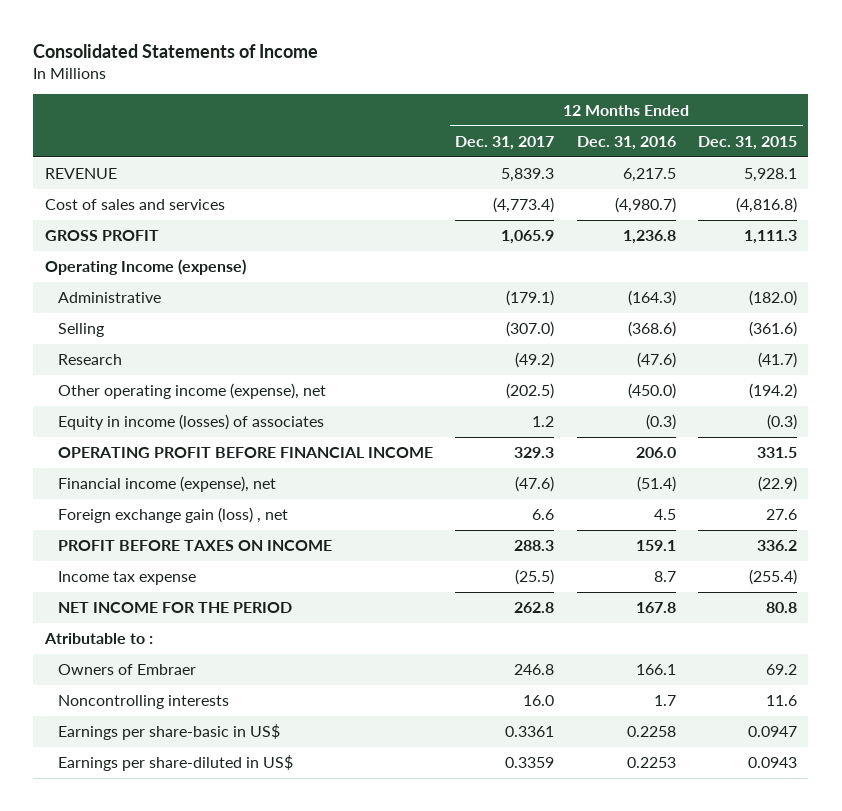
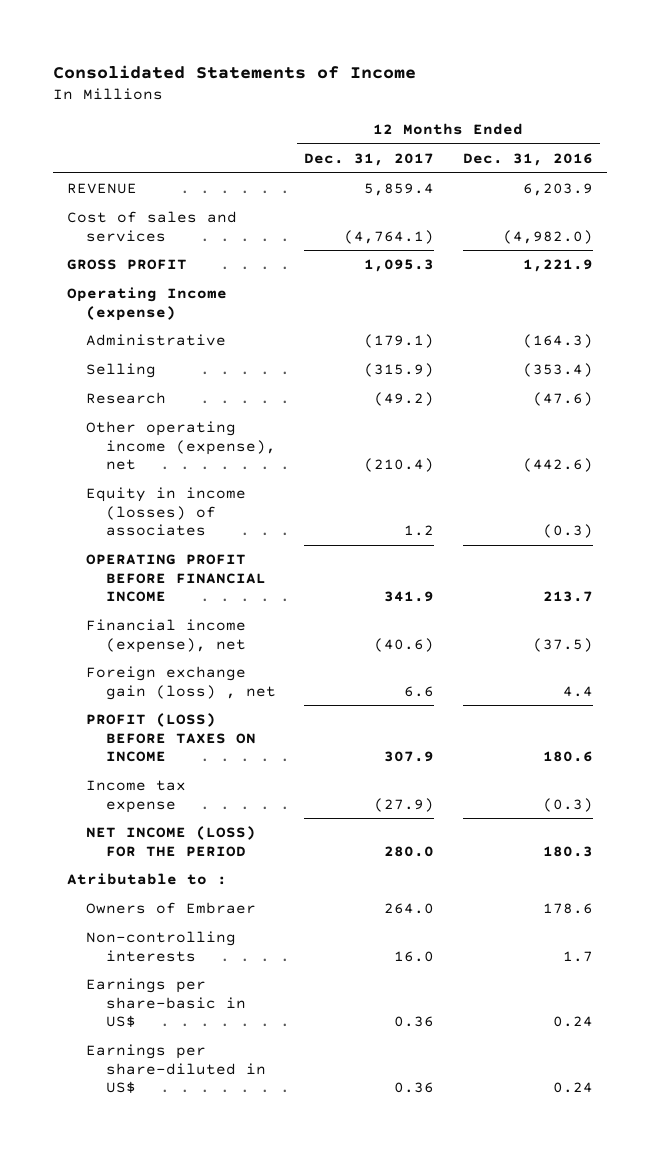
[697,135,797,150] Dec. 31, 2015 -> none
[501,168,555,183] 5,839.3 -> [364,183,435,197] 5,859.4
[622,168,676,183] 6,217.5 -> [522,183,593,197] 6,203.9
[493,197,555,214] (4,773.4) -> [344,229,435,244] (4,764.1)
[614,197,676,214] (4,980.7) -> [502,229,593,244] (4,982.0)
[501,230,555,245] 1,065.9 -> [364,259,435,273] 1,095.3
[622,230,676,245] 1,236.8 -> [522,259,593,273] 1,221.9
[506,321,555,338] (307.0) -> [364,363,435,378] (315.9)
[627,321,676,338] (368.6) -> [522,363,593,378] (353.4)
[506,383,555,400] (202.5) -> [364,458,435,473] (210.4)
[627,383,676,400] (450.0) -> [522,458,593,473] (442.6)
[514,447,555,459] 329.3 -> [384,591,435,603] 341.9
[635,447,676,459] 206.0 -> [542,591,593,603] 213.7
[515,476,555,493] (47.6) -> [374,637,435,652] (40.6)
[636,476,676,493] (51.4) -> [532,637,593,652] (37.5)
[653,509,676,521] 4.5 -> [562,685,593,697] 4.4
[57,540,332,552] PROFIT BEFORE TAXES ON INCOME -> [86,713,256,763] PROFIT (LOSS) BEFORE TAXES ON INCOME
[514,540,555,552] 288.3 -> [384,751,435,763] 307.9
[635,540,676,552] 159.1 -> [542,751,593,763] 180.6
[515,569,555,586] (25.5) -> [374,797,435,812] (27.9)
[653,571,676,583] 8.7 -> [542,797,593,812] (0.3)
[57,602,292,614] NET INCOME FOR THE PERIOD -> [86,826,257,857] NET INCOME (LOSS) FOR THE PERIOD
[514,602,555,614] 262.8 -> [384,845,435,857] 280.0
[635,602,676,614] 167.8 -> [542,845,593,857] 180.3
[514,664,555,676] 246.8 -> [384,903,435,915] 264.0
[635,664,676,676] 166.1 -> [542,903,593,915] 178.6
[57,695,229,710] Noncontrolling interests -> [86,931,237,962] Non-controlling interests
[505,726,555,738] 0.3361 -> [394,1016,435,1028] 0.36
[626,726,676,738] 0.2258 -> [552,1016,593,1028] 0.24
[505,757,555,769] 0.3359 -> [394,1082,435,1094] 0.36
[626,757,676,769] 0.2253 -> [552,1082,593,1094] 0.24

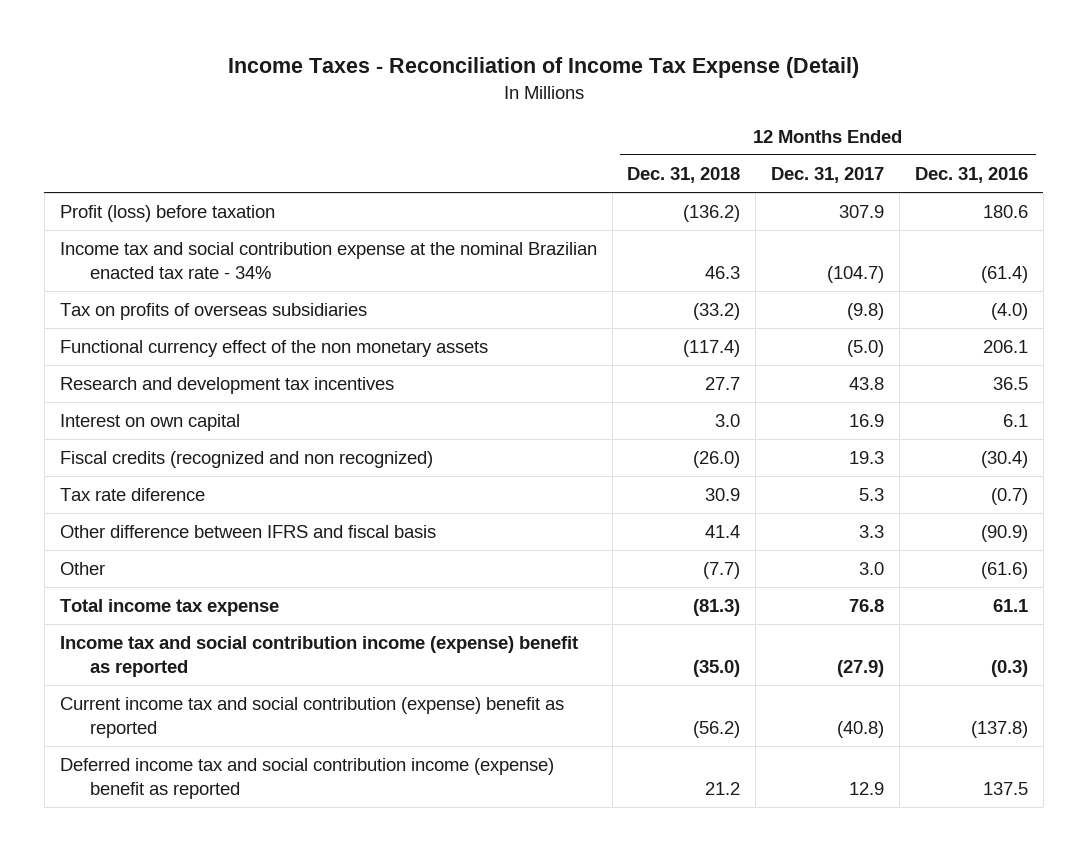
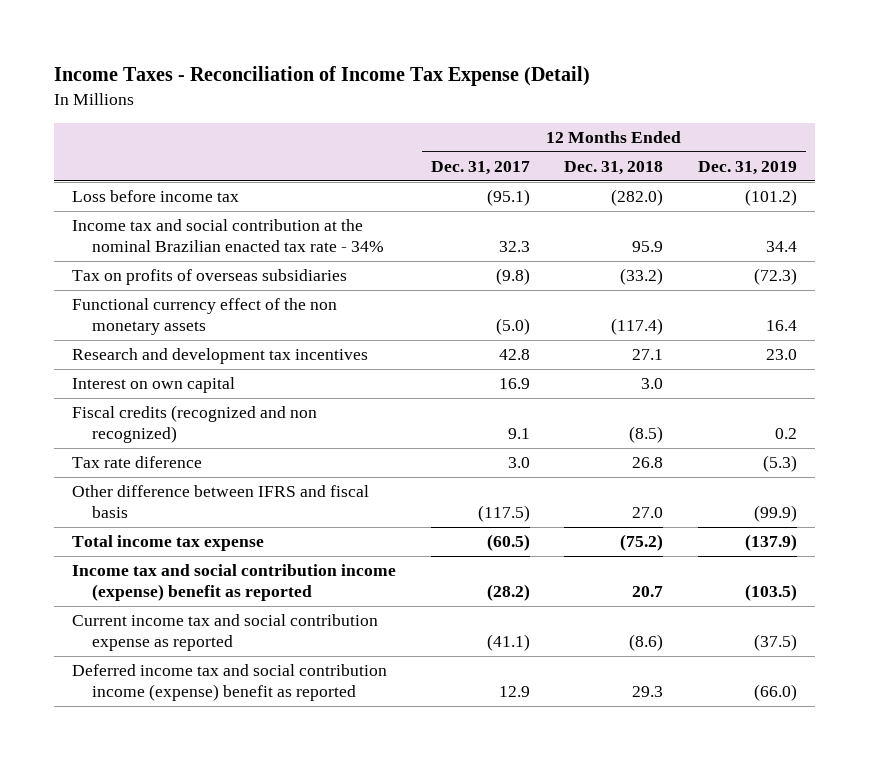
[914,167,1028,184] Dec. 31, 2016 -> none
none -> [698,160,798,175] Dec. 31, 2019
[59,205,275,223] Profit (loss) before taxation -> [71,190,239,203] Loss before income tax
[683,205,741,223] (136.2) -> [611,189,664,207] (282.0)
[839,205,885,219] 307.9 -> [486,189,530,207] (95.1)
[59,242,597,279] Income tax and social contribution expense at the nominal Brazilian enacted tax rate - 34% -> [71,219,385,253] Income tax and social contribution at the nominal Brazilian enacted tax rate - 34%
[705,265,741,279] 46.3 -> [632,241,664,253] 95.9
[827,265,885,283] (104.7) -> [498,241,530,253] 32.3
[705,377,741,391] 27.7 -> [632,349,664,361] 27.1
[849,377,885,391] 43.8 -> [498,349,530,361] 42.8
[59,562,105,576] Other -> none
[693,451,741,469] (26.0) -> [629,426,664,444] (8.5)
[849,451,885,465] 19.3 -> [507,428,530,440] 9.1
[705,488,741,502] 30.9 -> [632,457,664,469] 26.8
[859,488,885,502] 5.3 -> [507,457,530,469] 3.0
[705,525,741,539] 41.4 -> [632,507,664,519] 27.0
[859,525,885,539] 3.3 -> [477,505,530,523] (117.5)
[693,599,741,617] (81.3) -> [620,534,664,552] (75.2)
[849,599,885,613] 76.8 -> [486,534,530,552] (60.5)
[693,659,741,677] (35.0) -> [632,586,664,598] 20.7
[837,659,885,677] (27.9) -> [486,584,530,602] (28.2)
[59,697,564,738] Current income tax and social contribution (expense) benefit as reported -> [71,614,378,652] Current income tax and social contribution expense as reported
[693,720,741,738] (56.2) -> [629,634,664,652] (8.6)
[837,720,885,738] (40.8) -> [486,634,530,652] (41.1)
[705,781,741,795] 21.2 -> [632,686,664,698] 29.3

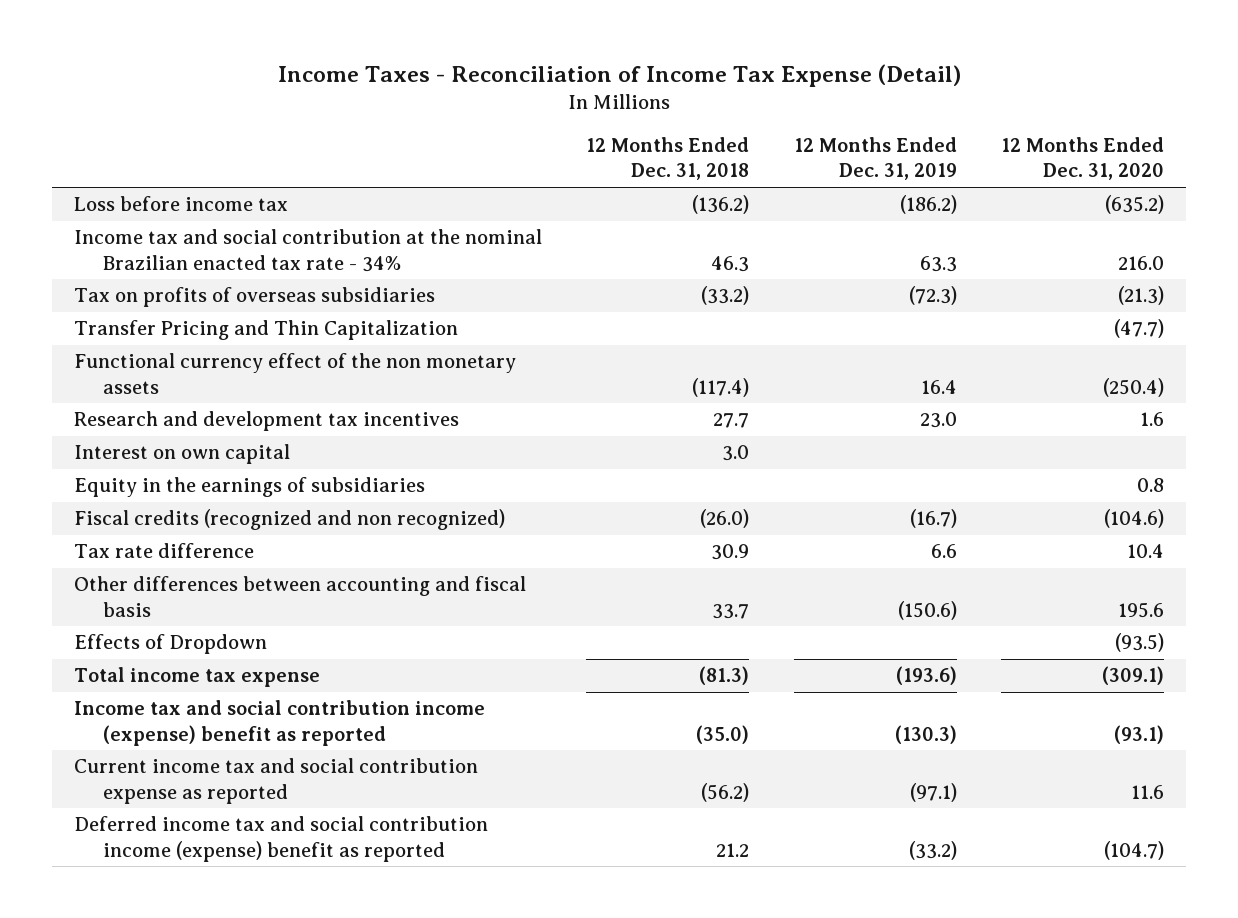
[430,160,530,175] Dec. 31, 2017 -> none
none -> [1001,137,1165,181] 12 Months Ended Dec. 31, 2020
[611,189,664,207] (282.0) -> [692,195,750,215] (136.2)
[745,189,798,207] (101.2) -> [899,195,957,215] (186.2)
[632,241,664,253] 95.9 -> [711,255,750,272] 46.3
[766,241,798,253] 34.4 -> [919,255,957,272] 63.3
none -> [73,320,458,341] Transfer Pricing and Thin Capitalization
[632,349,664,361] 27.1 -> [713,413,750,429] 27.7
none -> [73,477,425,498] Equity in the earnings of subsidiaries
[629,426,664,444] (8.5) -> [700,509,750,529] (26.0)
[775,428,798,440] 0.2 -> [909,509,957,529] (16.7)
[71,456,202,469] Tax rate diference -> [73,543,254,559] Tax rate difference
[632,457,664,469] 26.8 -> [711,544,750,561] 30.9
[763,455,798,473] (5.3) -> [930,544,957,559] 6.6
[71,485,369,519] Other difference between IFRS and fiscal basis -> [73,576,526,617] Other differences between accounting and fiscal basis
[632,507,664,519] 27.0 -> [712,603,750,619] 33.7
[754,505,798,523] (99.9) -> [897,600,957,620] (150.6)
none -> [73,634,267,655] Effects of Dropdown
[620,534,664,552] (75.2) -> [699,666,750,686] (81.3)
[745,534,798,552] (137.9) -> [895,666,957,686] (193.6)
[632,586,664,598] 20.7 -> [696,724,750,744] (35.0)
[745,584,798,602] (103.5) -> [894,724,957,744] (130.3)
[629,634,664,652] (8.6) -> [701,782,750,802] (56.2)
[754,634,798,652] (37.5) -> [909,782,957,802] (97.1)
[632,686,664,698] 29.3 -> [716,842,750,857] 21.2
[754,684,798,702] (66.0) -> [908,840,957,860] (33.2)

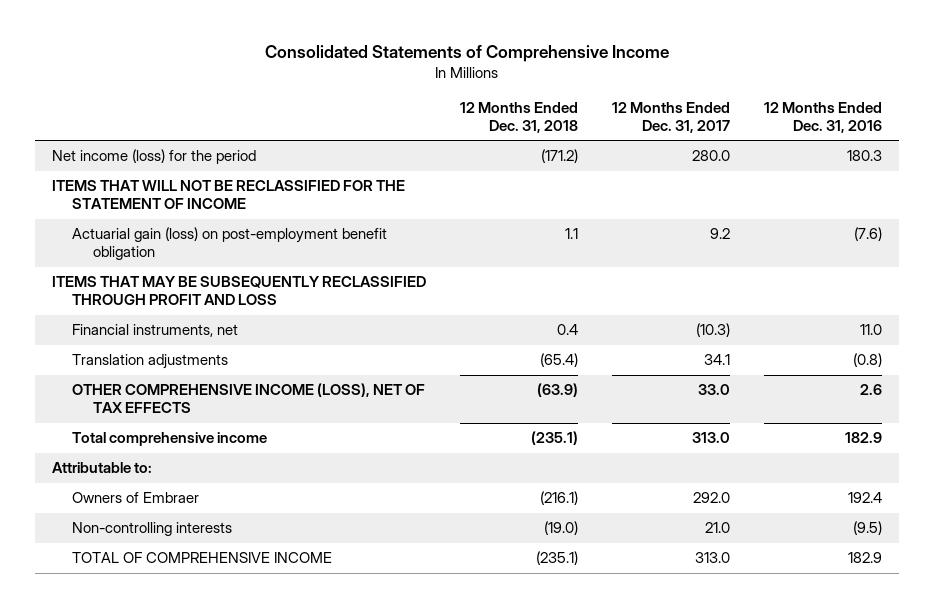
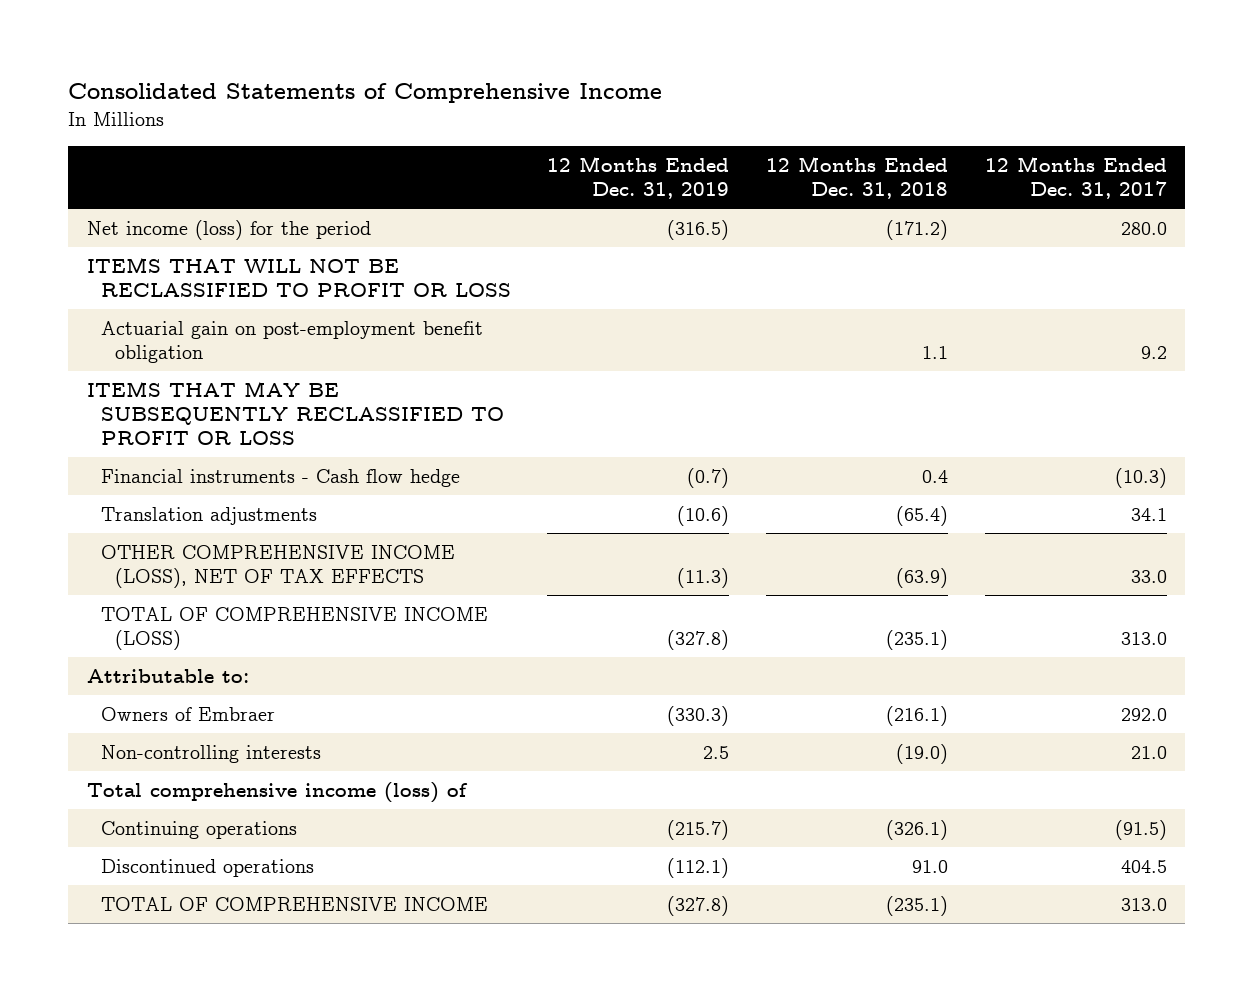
[763,102,882,133] 12 Months Ended Dec. 31, 2016 -> none
none -> [547,156,730,200] 12 Months Ended Dec. 31, 2019
[51,180,405,210] ITEMS THAT WILL NOT BE RECLASSIFIED FOR THE STATEMENT OF INCOME -> [86,256,511,297] ITEMS THAT WILL NOT BE RECLASSIFIED TO PROFIT OR LOSS
[72,227,388,261] Actuarial gain (loss) on post-employment benefit obligation -> [100,320,483,363] Actuarial gain on post-employment benefit obligation
[51,276,426,306] ITEMS THAT MAY BE SUBSEQUENTLY RECLASSIFIED THROUGH PROFIT AND LOSS -> [86,380,504,445] ITEMS THAT MAY BE SUBSEQUENTLY RECLASSIFIED TO PROFIT OR LOSS
[72,324,239,338] Financial instruments, net -> [100,468,460,487] Financial instruments - Cash flow hedge
[72,432,268,447] Total comprehensive income -> [100,606,488,650] TOTAL OF COMPREHENSIVE INCOME (LOSS)
none -> [86,781,468,803] Total comprehensive income (loss) of
none -> [100,820,297,839] Continuing operations
none -> [100,858,314,877] Discontinued operations

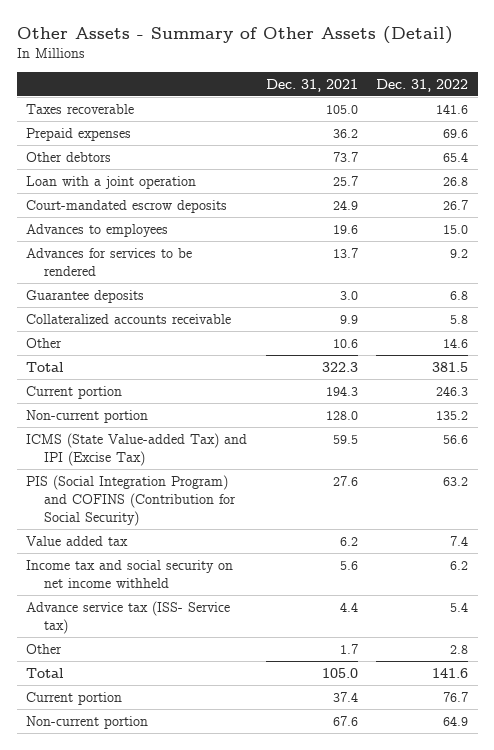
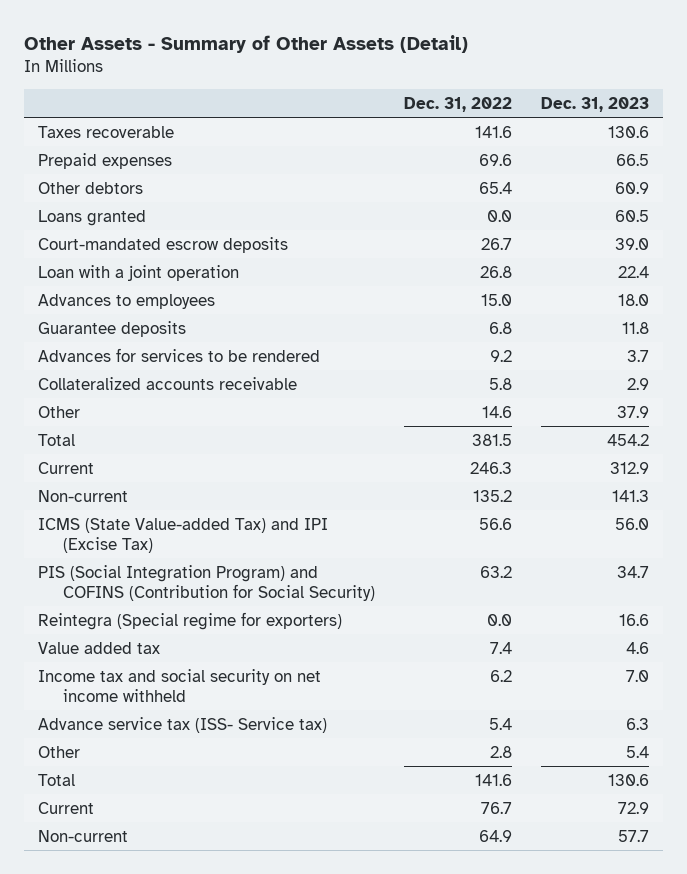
[265,78,358,92] Dec. 31, 2021 -> none
none -> [540,96,649,112] Dec. 31, 2023
none -> [38,209,147,226] Loans granted
[26,175,197,189] Loan with a joint operation -> [38,264,240,281] Loan with a joint operation
[26,247,193,276] Advances for services to be rendered -> [38,347,321,362] Advances for services to be rendered
[26,385,123,399] Current portion -> [38,461,95,474] Current
[26,409,149,423] Non-current portion -> [38,489,129,502] Non-current
none -> [38,611,343,630] Reintegra (Special regime for exporters)
[26,691,123,705] Current portion -> [38,801,95,814] Current
[26,715,149,729] Non-current portion -> [38,829,129,842] Non-current

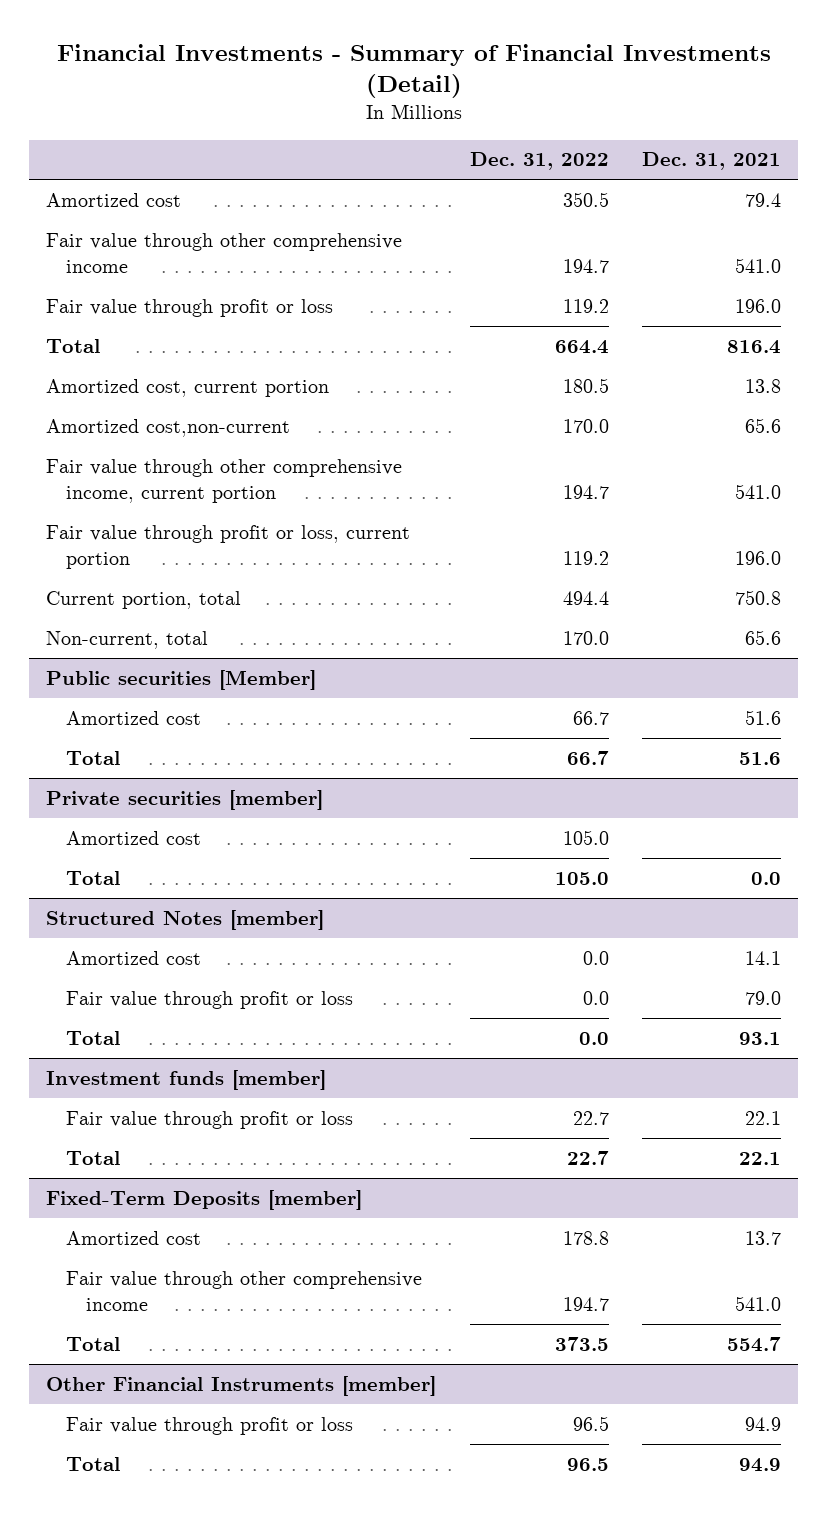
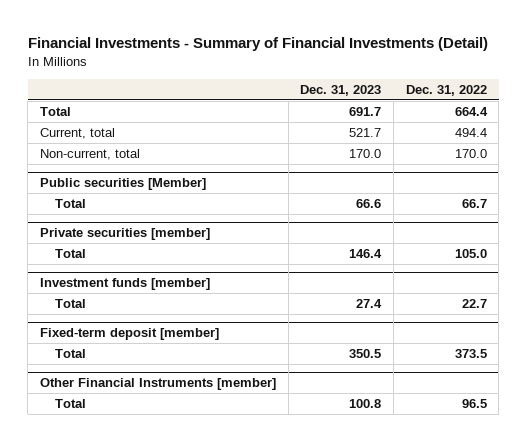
[642,152,782,171] Dec. 31, 2021 -> none
none -> [300,84,382,96] Dec. 31, 2023
[46,192,182,207] Amortized cost -> none
[46,232,403,274] Fair value through other comprehensive income -> none
[46,298,334,317] Fair value through profit or loss -> none
[46,378,330,397] Amortized cost, current portion -> none
[46,418,291,437] Amortized cost,non-current -> none
[46,458,403,504] Fair value through other comprehensive income, current portion -> none
[46,524,411,570] Fair value through profit or loss, current portion -> none
[46,590,242,609] Current portion, total -> [40,128,116,140] Current, total
[66,710,202,725] Amortized cost -> none
[66,830,202,845] Amortized cost -> none
[46,909,325,930] Structured Notes [member] -> none
[66,950,202,965] Amortized cost -> none
[66,990,354,1009] Fair value through profit or loss -> none
[66,1030,121,1045] Total -> none
[66,1110,354,1129] Fair value through profit or loss -> none
[66,1230,202,1245] Amortized cost -> none
[66,1270,423,1312] Fair value through other comprehensive income -> none
[46,1189,363,1210] Fixed-Term Deposits [member] -> [40,328,220,341] Fixed-term deposit [member]
[66,1416,354,1435] Fair value through profit or loss -> none

